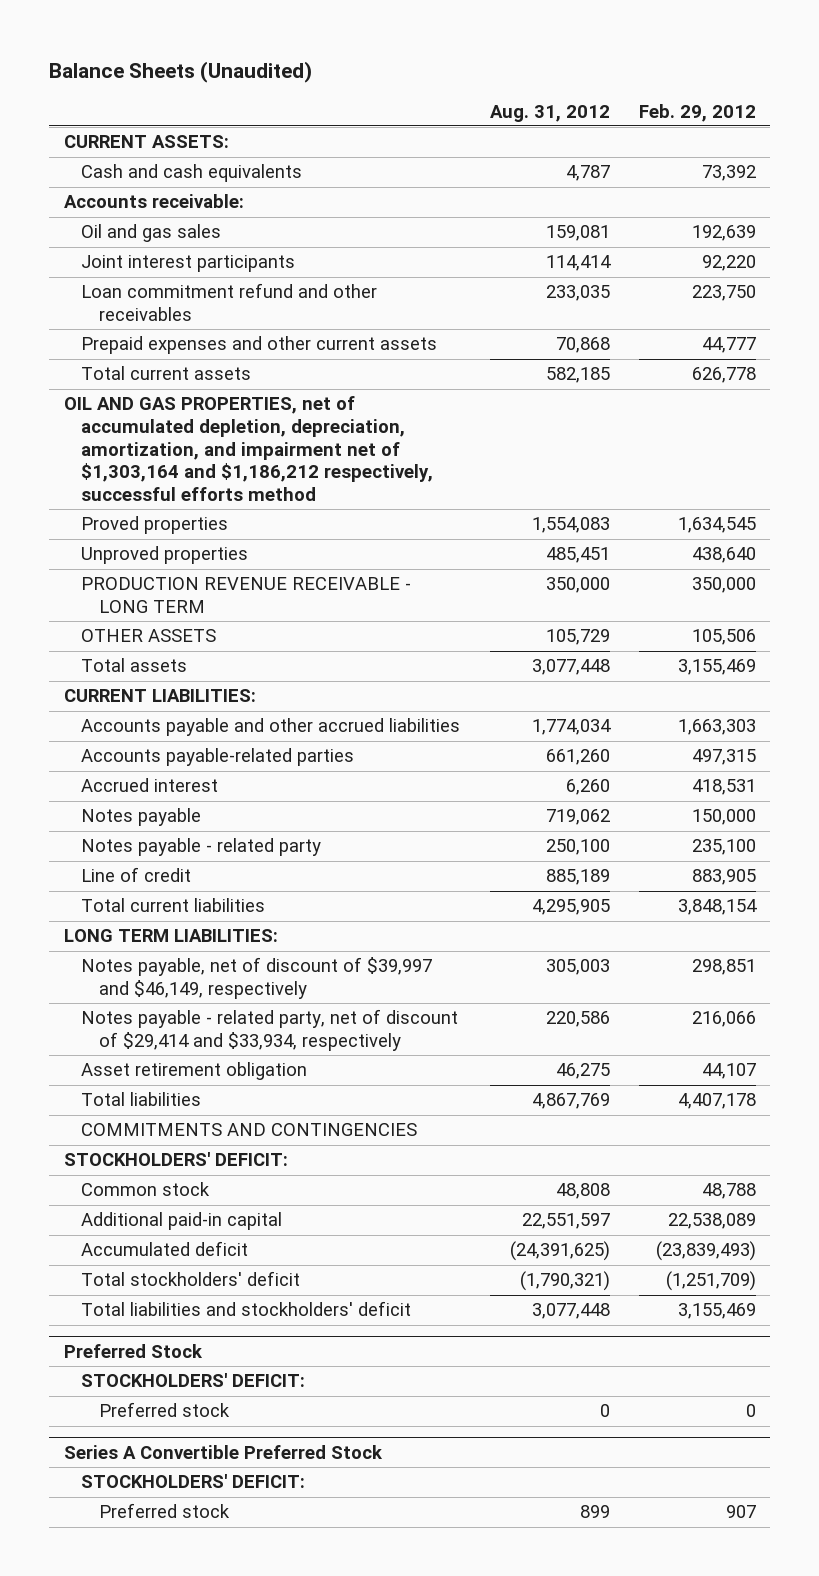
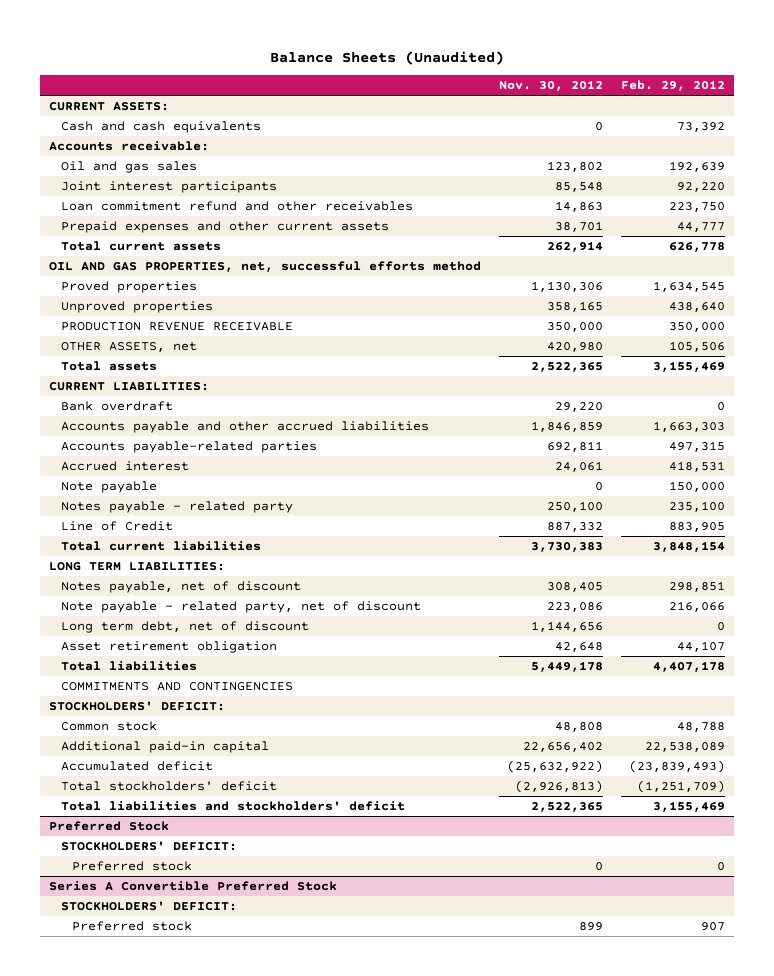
[489,104,610,122] Aug. 31, 2012 -> none
none -> [499,80,604,92] Nov. 30, 2012
[63,396,434,502] OIL AND GAS PROPERTIES, net of accumulated depletion, depreciation, amortization, and impairment net of $1,303,164 and $1,186,212 respectively, successful efforts method -> [49,260,482,272] OIL AND GAS PROPERTIES, net, successful efforts method
[81,577,412,614] PRODUCTION REVENUE RECEIVABLE - LONG TERM -> [60,321,293,331] PRODUCTION REVENUE RECEIVABLE
[81,629,217,643] OTHER ASSETS -> [60,341,197,352] OTHER ASSETS, net
none -> [60,400,173,411] Bank overdraft
[81,808,202,827] Notes payable -> [60,480,157,493] Note payable
[81,867,192,883] Line of credit -> [60,520,173,531] Line of Credit
[81,957,433,1000] Notes payable, net of discount of $39,997 and $46,149, respectively -> [60,580,301,593] Notes payable, net of discount
[81,1009,459,1052] Notes payable - related party, net of discount of $29,414 and $33,934, respectively -> [60,600,421,613] Note payable - related party, net of discount
none -> [60,620,309,633] Long term debt, net of discount

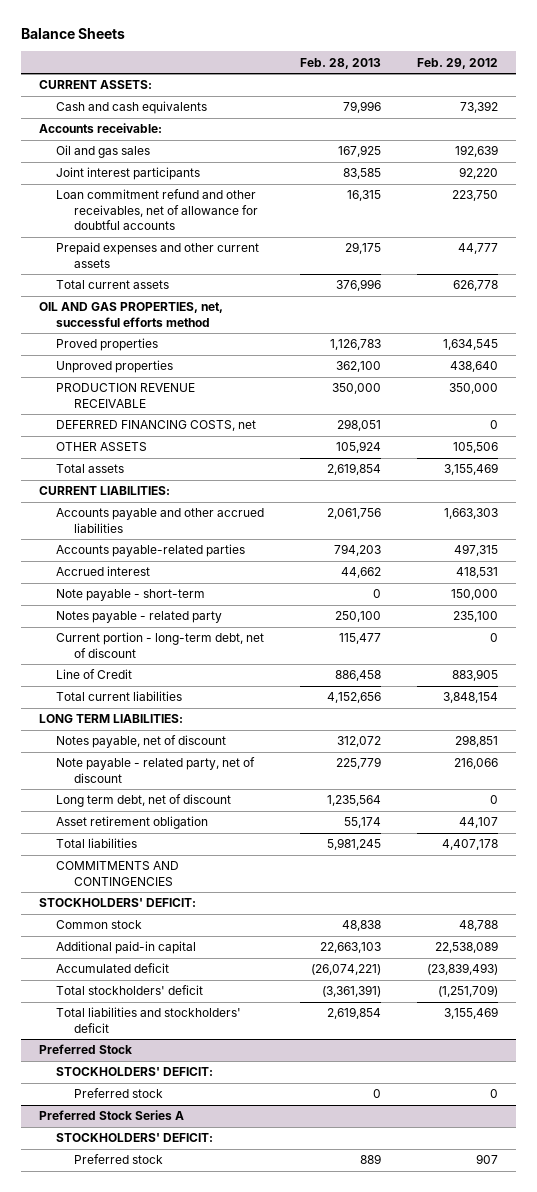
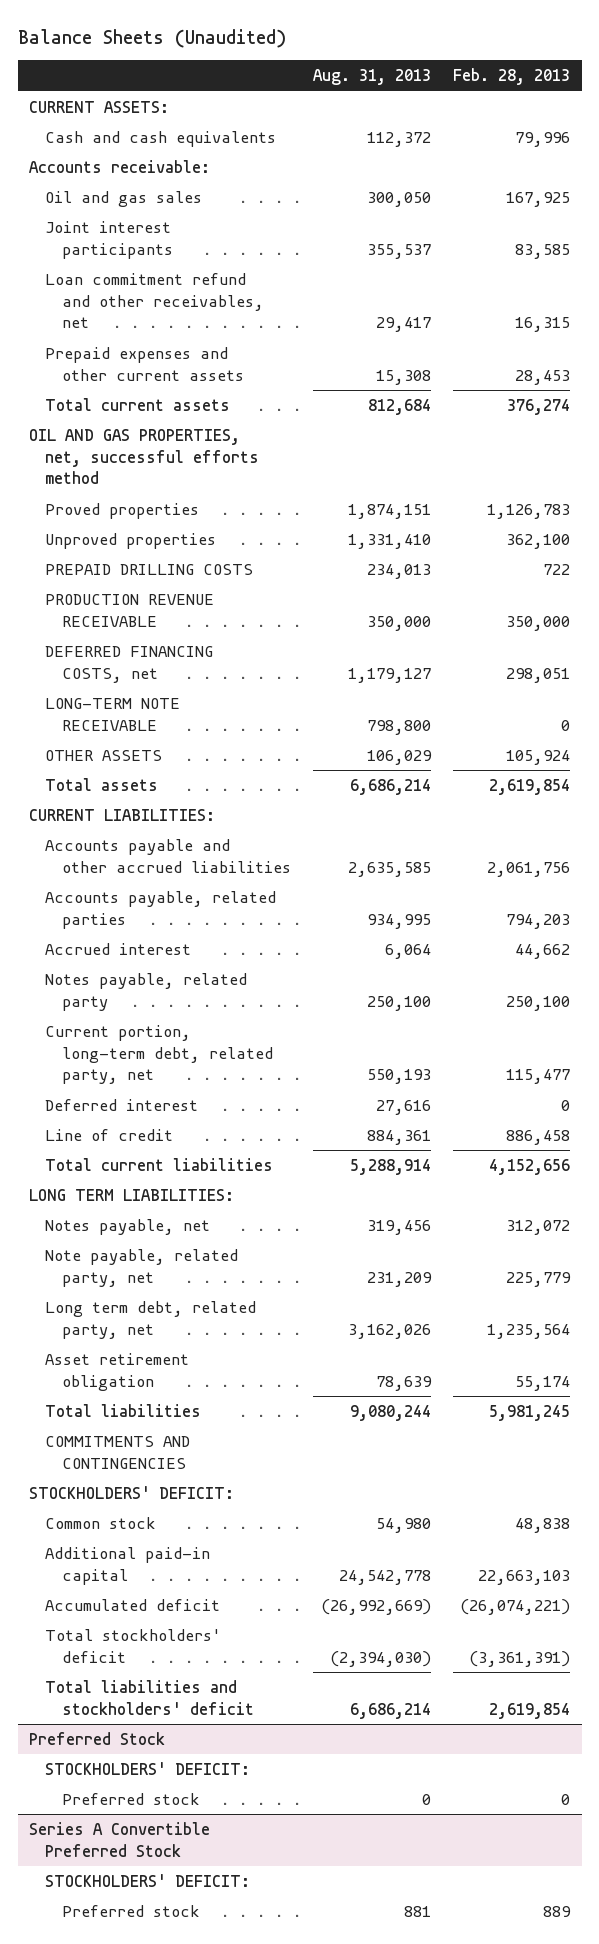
[20,28,125,40] Balance Sheets -> [17,28,286,48] Balance Sheets (Unaudited)
[417,57,499,69] Feb. 29, 2012 -> none
none -> [313,69,432,86] Aug. 31, 2013
[56,189,259,231] Loan commitment refund and other receivables, net of allowance for doubtful accounts -> [45,272,264,329] Loan commitment refund and other receivables, net
[345,242,382,255] 29,175 -> [515,369,571,385] 28,453
[336,279,382,292] 376,996 -> [507,398,571,415] 376,274
none -> [45,563,254,575] PREPAID DRILLING COSTS
none -> [45,697,181,731] LONG-TERM NOTE RECEIVABLE
[56,544,246,558] Accounts payable-related parties -> [45,890,277,929] Accounts payable, related parties
[56,589,206,602] Note payable - short-term -> none
[56,611,223,624] Notes payable - related party -> [45,972,248,1011] Notes payable, related party
[56,632,265,658] Current portion - long-term debt, net of discount -> [45,1024,273,1085] Current portion, long-term debt, related party, net
none -> [45,1098,199,1111] Deferred interest
[56,669,133,680] Line of Credit -> [45,1128,174,1141] Line of credit
[56,735,227,749] Notes payable, net of discount -> [45,1218,211,1235] Notes payable, net
[56,757,256,783] Note payable - related party, net of discount -> [45,1248,239,1287] Note payable, related party, net
[56,794,232,808] Long term debt, net of discount -> [45,1300,257,1339] Long term debt, related party, net
[38,1110,184,1121] Preferred Stock Series A -> [28,1821,210,1857] Series A Convertible Preferred Stock

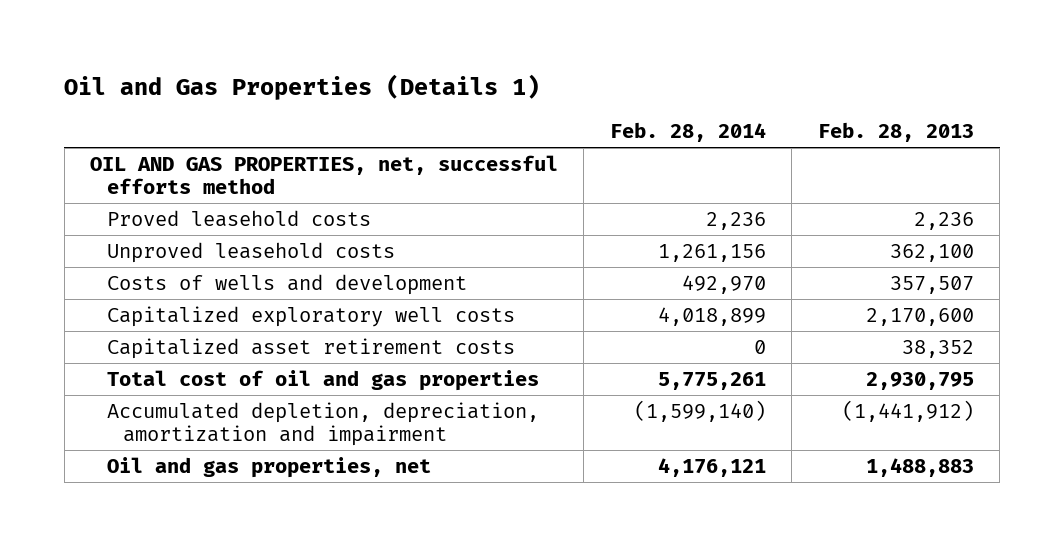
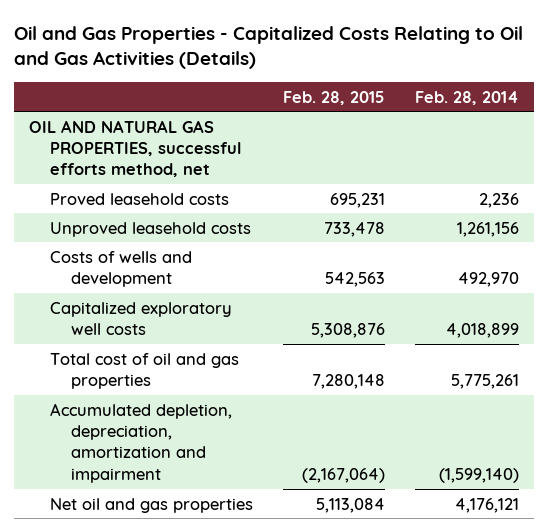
[64,73,541,100] Oil and Gas Properties (Details 1) -> [14,25,524,70] Oil and Gas Properties - Capitalized Costs Relating to Oil and Gas Activities (Details)
[817,121,974,142] Feb. 28, 2013 -> none
none -> [282,90,385,105] Feb. 28, 2015
[89,155,558,195] OIL AND GAS PROPERTIES, net, successful efforts method -> [29,119,241,178] OIL AND NATURAL GAS PROPERTIES, successful efforts method, net
[106,338,515,360] Capitalized asset retirement costs -> none
[106,457,431,479] Oil and gas properties, net -> [49,497,253,513] Net oil and gas properties

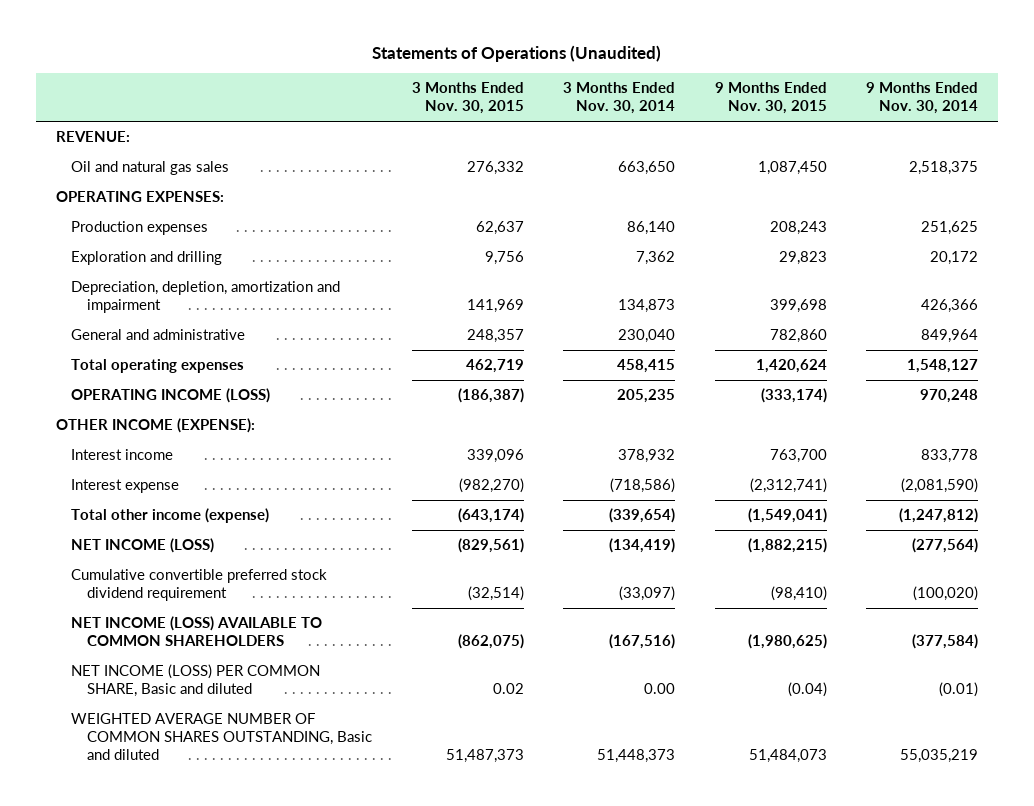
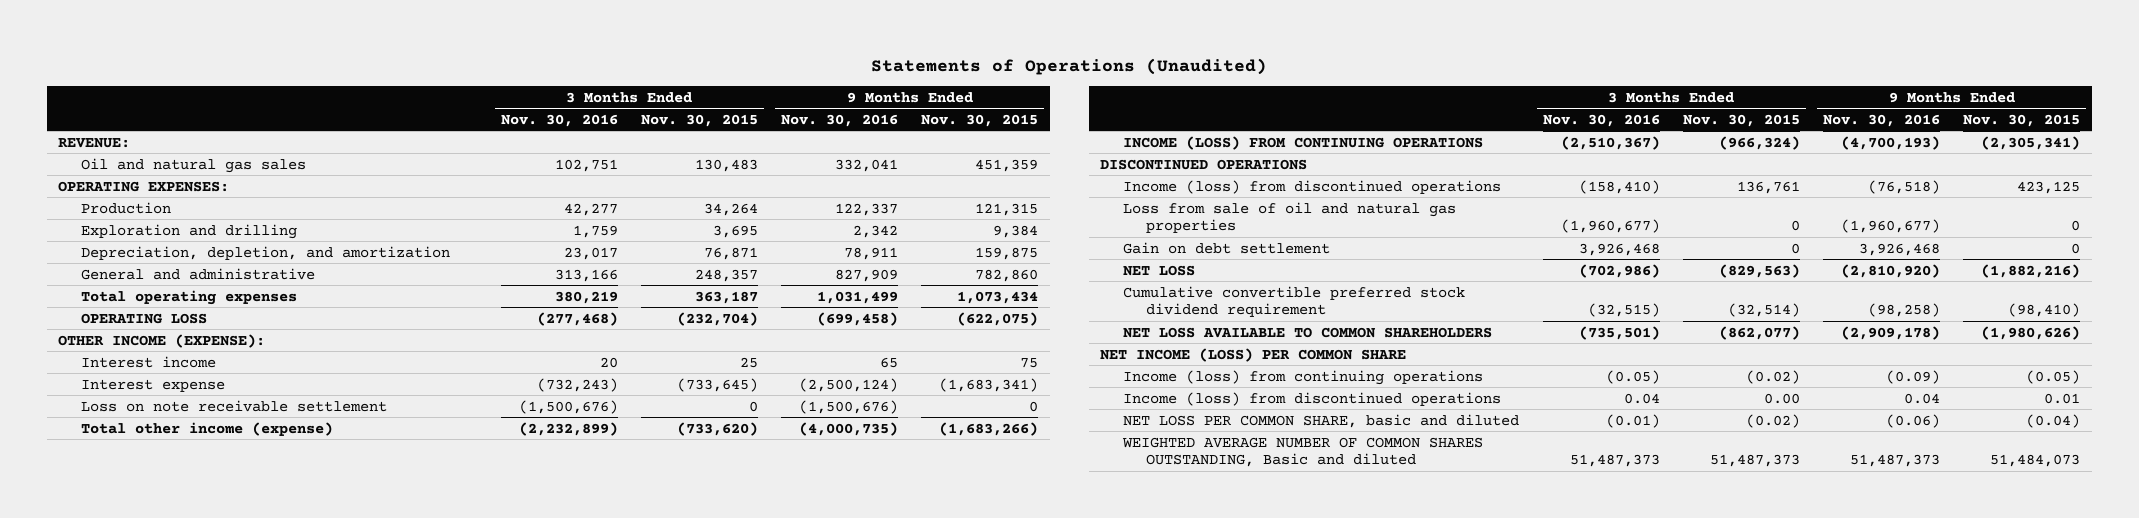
[563,82,676,115] 3 Months Ended Nov. 30, 2014 -> none
[866,82,979,115] 9 Months Ended Nov. 30, 2014 -> none
none -> [500,113,618,127] Nov. 30, 2016
none -> [781,113,899,127] Nov. 30, 2016
[466,161,524,176] 276,332 -> [694,158,758,172] 130,483
[757,161,827,176] 1,087,450 -> [975,158,1039,172] 451,359
[71,221,209,236] Production expenses -> [81,201,172,214] Production
[475,221,524,236] 62,637 -> [703,202,758,216] 34,264
[769,221,827,236] 208,243 -> [975,202,1039,216] 121,315
[484,251,524,266] 9,756 -> [712,224,758,238] 3,695
[778,251,827,266] 29,823 -> [993,224,1039,238] 9,384
[71,281,341,314] Depreciation, depletion, amortization and impairment -> [81,245,451,260] Depreciation, depletion, and amortization
[466,299,524,314] 141,969 -> [703,246,758,260] 76,871
[769,299,827,314] 399,698 -> [975,246,1039,260] 159,875
[465,359,524,374] 462,719 -> [694,290,758,304] 363,187
[755,359,827,374] 1,420,624 -> [957,290,1039,304] 1,073,434
[71,388,271,404] OPERATING INCOME (LOSS) -> [81,312,208,324] OPERATING LOSS
[457,388,524,404] (186,387) -> [676,311,758,326] (232,704)
[760,388,827,404] (333,174) -> [957,311,1039,326] (622,075)
[466,449,524,464] 339,096 -> [739,356,758,368] 25
[769,449,827,464] 763,700 -> [1020,357,1039,368] 75
[458,478,524,494] (982,270) -> [676,377,758,392] (733,645)
[749,478,827,494] (2,312,741) -> [939,377,1039,392] (1,683,341)
none -> [81,399,388,412] Loss on note receivable settlement
[457,508,524,524] (643,174) -> [676,421,758,436] (733,620)
[747,508,827,524] (1,549,041) -> [939,421,1039,436] (1,683,266)
none -> [1123,135,1484,150] INCOME (LOSS) FROM CONTINUING OPERATIONS
none -> [1100,158,1308,170] DISCONTINUED OPERATIONS
none -> [1123,179,1502,194] Income (loss) from discontinued operations
none -> [1123,201,1457,234] Loss from sale of oil and natural gas properties
none -> [1123,241,1331,254] Gain on debt settlement
[71,538,215,554] NET INCOME (LOSS) -> [1123,264,1196,276] NET LOSS
[457,538,524,554] (829,561) -> [1718,263,1800,278] (829,563)
[747,538,827,554] (1,882,215) -> [1981,263,2081,278] (1,882,216)
[71,616,323,647] NET INCOME (LOSS) AVAILABLE TO COMMON SHAREHOLDERS -> [1123,326,1493,338] NET LOSS AVAILABLE TO COMMON SHAREHOLDERS
[457,634,524,650] (862,075) -> [1718,325,1800,340] (862,077)
[747,634,827,650] (1,980,625) -> [1981,325,2081,340] (1,980,626)
none -> [1100,347,1407,362] NET INCOME (LOSS) PER COMMON SHARE
none -> [1123,369,1484,385] Income (loss) from continuing operations
none -> [1123,391,1502,406] Income (loss) from discontinued operations
[71,664,321,698] NET INCOME (LOSS) PER COMMON SHARE, Basic and diluted -> [1123,413,1520,428] NET LOSS PER COMMON SHARE, basic and diluted
[492,683,524,695] 0.02 -> [1745,413,1800,428] (0.02)

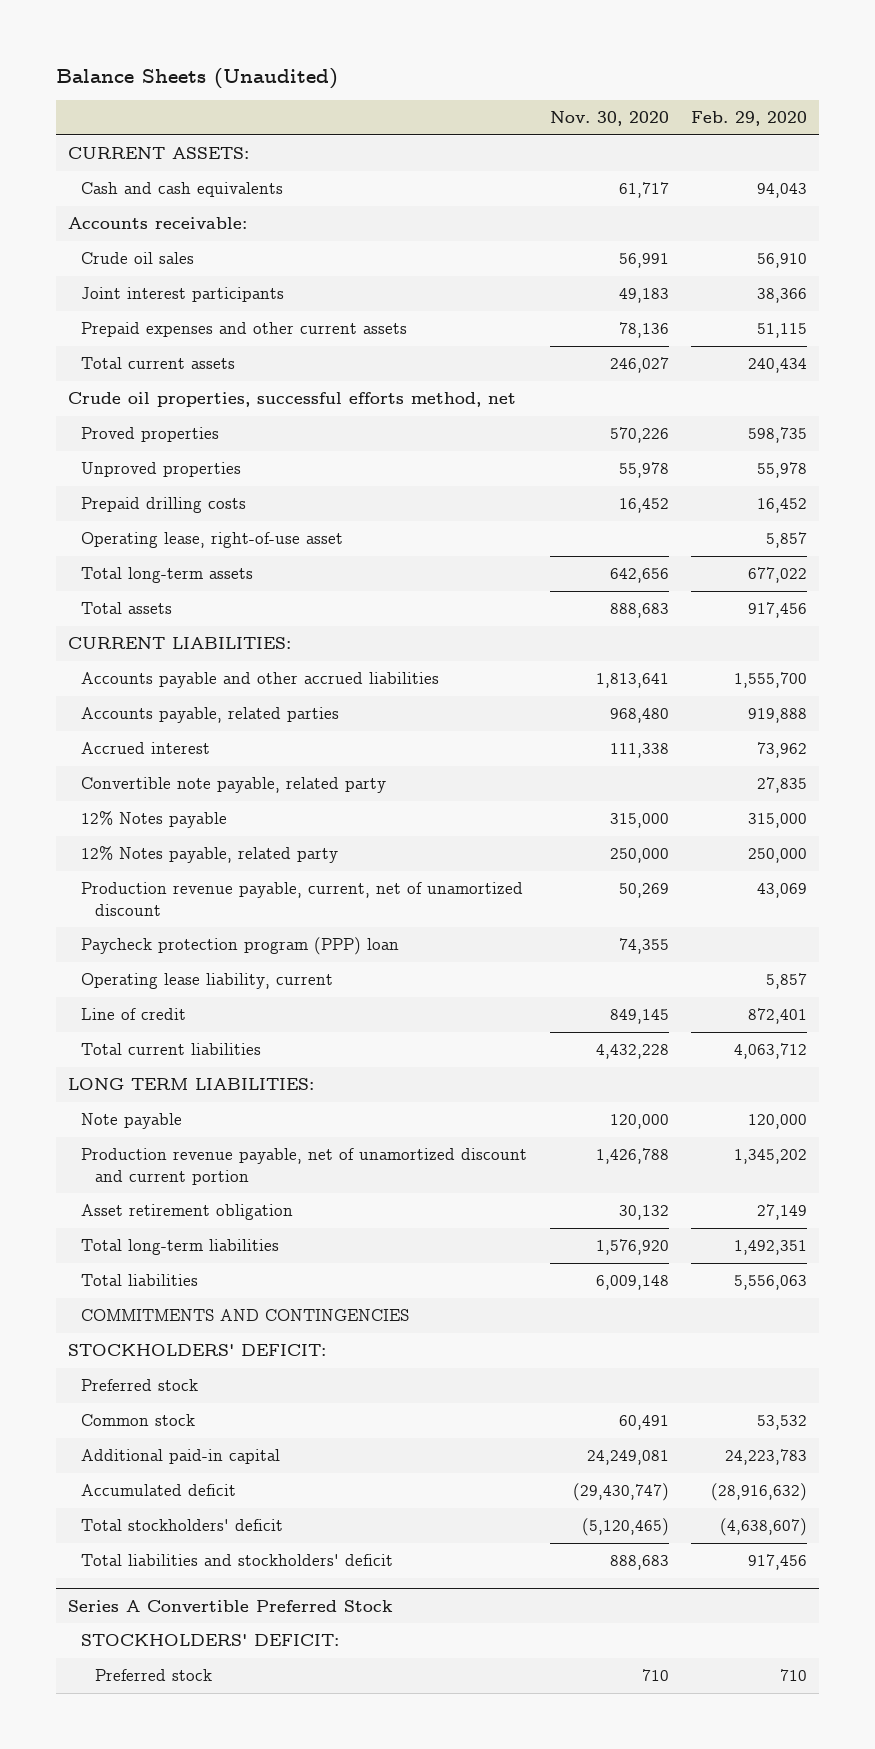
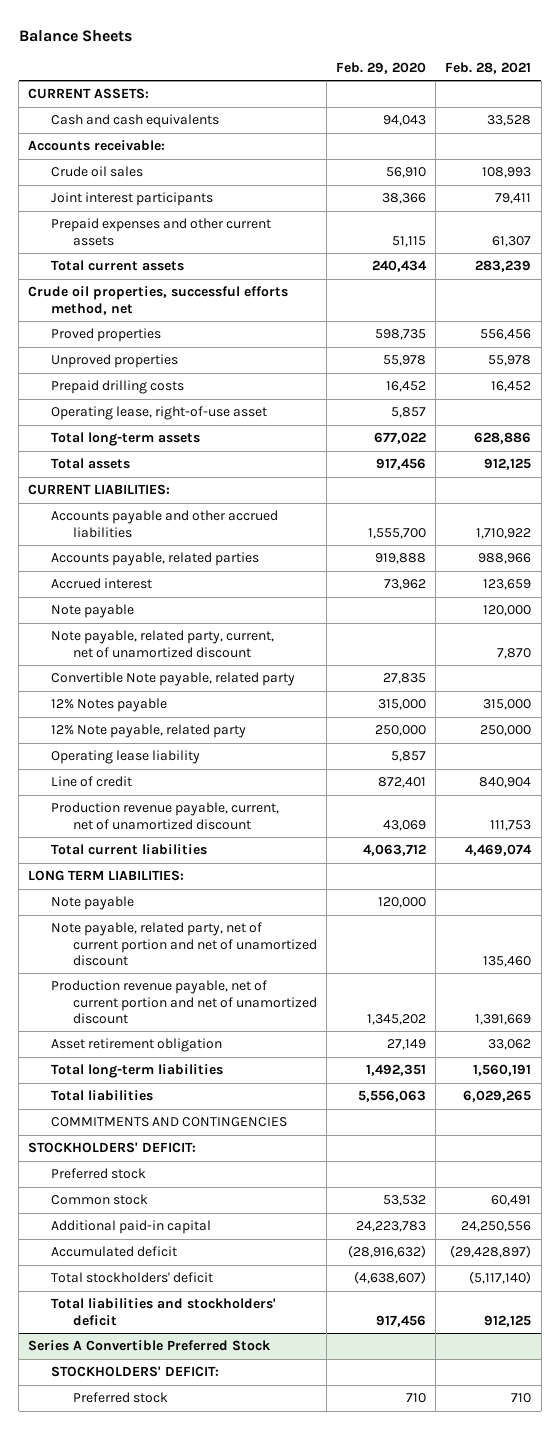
[56,67,339,89] Balance Sheets (Unaudited) -> [18,29,132,42] Balance Sheets
[549,111,669,127] Nov. 30, 2020 -> none
none -> [445,61,532,74] Feb. 28, 2021
none -> [50,604,134,619] Note payable
none -> [50,630,274,658] Note payable, related party, current, net of unamortized discount
[81,777,387,794] Convertible note payable, related party -> [50,672,295,687] Convertible Note payable, related party
[81,937,400,956] Paycheck protection program (PPP) loan -> none
[81,846,339,864] 12% Notes payable, related party -> [50,724,246,739] 12% Note payable, related party
[81,973,334,990] Operating lease liability, current -> [50,750,200,765] Operating lease liability
[81,882,524,916] Production revenue payable, current, net of unamortized discount -> [50,802,279,830] Production revenue payable, current, net of unamortized discount
none -> [50,922,317,967] Note payable, related party, net of current portion and net of unamortized discount
[81,1148,528,1185] Production revenue payable, net of unamortized discount and current portion -> [50,980,317,1025] Production revenue payable, net of current portion and net of unamortized discount

